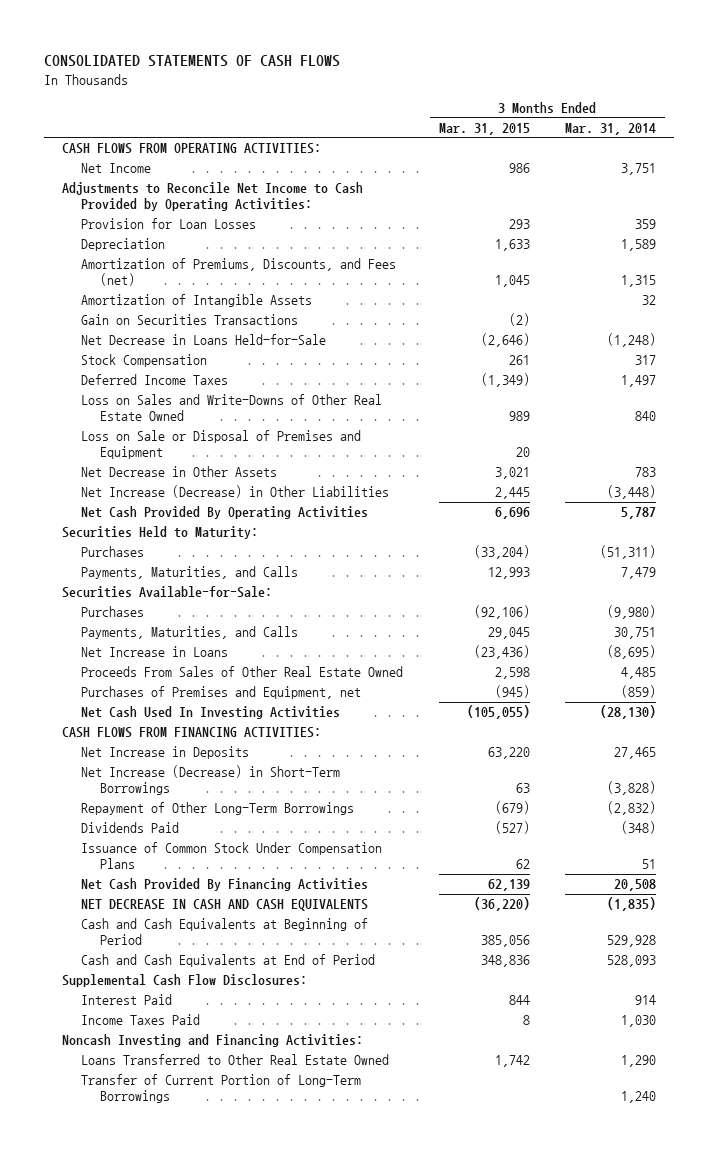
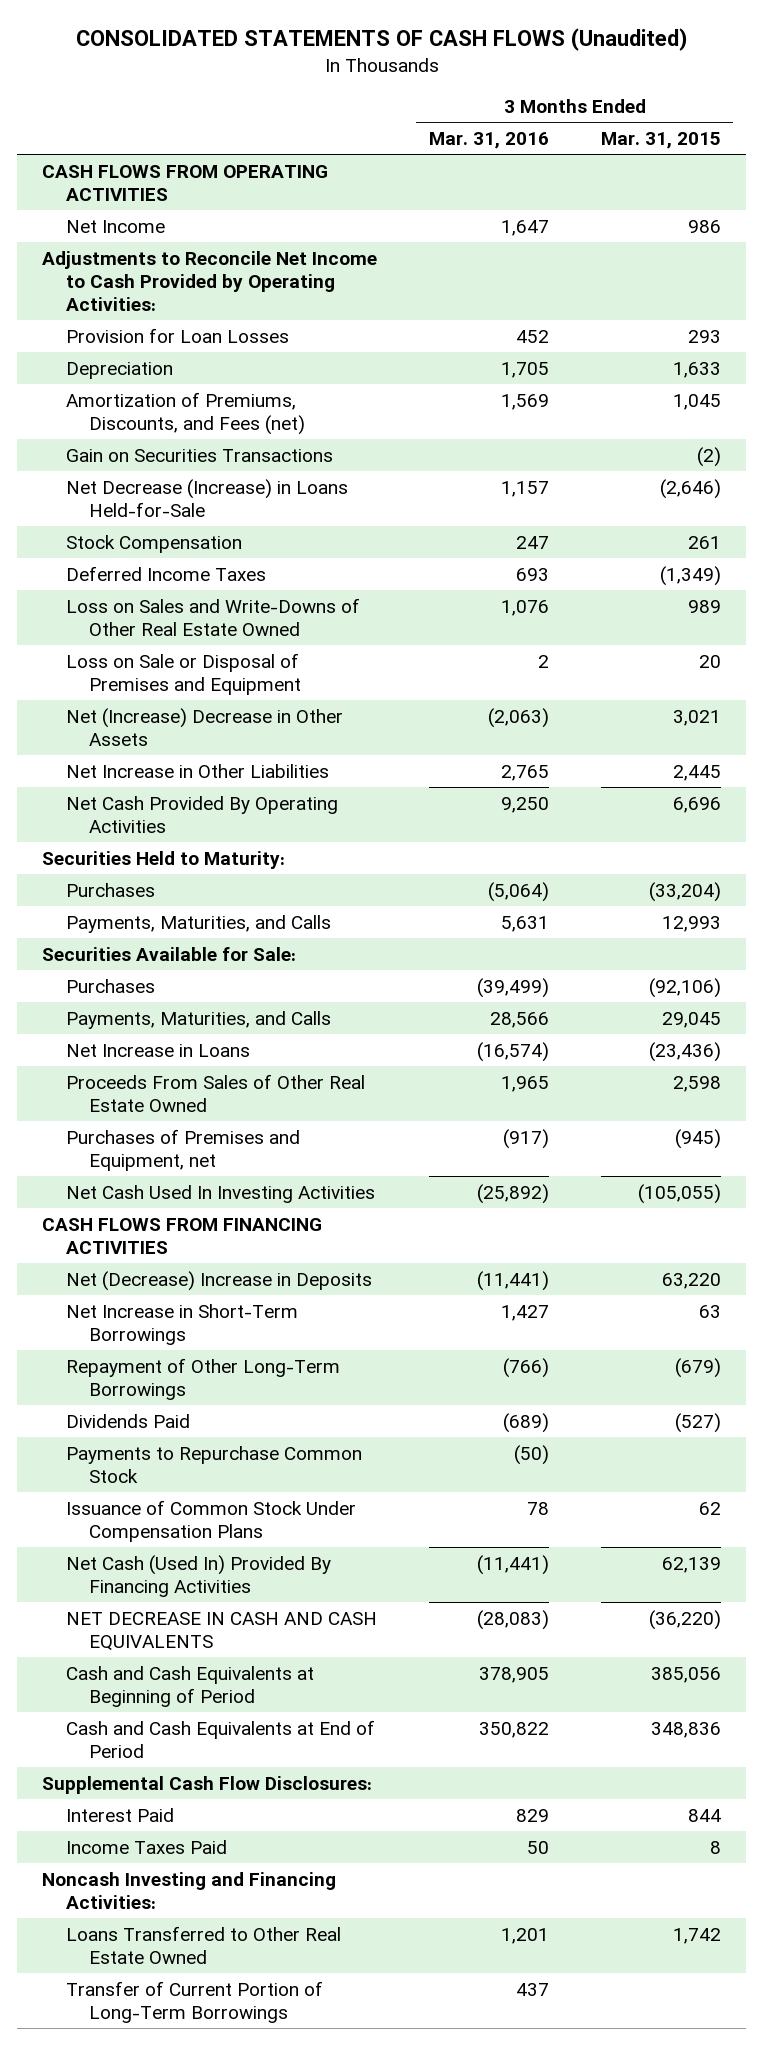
[43,55,340,68] CONSOLIDATED STATEMENTS OF CASH FLOWS -> [75,28,688,52] CONSOLIDATED STATEMENTS OF CASH FLOWS (Unaudited)
[565,122,657,135] Mar. 31, 2014 -> none
none -> [429,131,550,149] Mar. 31, 2016
[61,143,321,155] CASH FLOWS FROM OPERATING ACTIVITIES: -> [42,164,329,201] CASH FLOWS FROM OPERATING ACTIVITIES
[80,294,312,308] Amortization of Intangible Assets -> none
[80,334,326,346] Net Decrease in Loans Held-for-Sale -> [65,478,348,517] Net Decrease (Increase) in Loans Held-for-Sale
[80,466,277,478] Net Decrease in Other Assets -> [65,707,343,746] Net (Increase) Decrease in Other Assets
[80,485,389,499] Net Increase (Decrease) in Other Liabilities -> [65,763,329,778] Net Increase in Other Liabilities
[61,586,272,599] Securities Available-for-Sale: -> [42,946,297,961] Securities Available for Sale:
[61,727,321,739] CASH FLOWS FROM FINANCING ACTIVITIES: -> [42,1217,323,1254] CASH FLOWS FROM FINANCING ACTIVITIES
[80,746,249,760] Net Increase in Deposits -> [65,1270,372,1291] Net (Decrease) Increase in Deposits
[80,765,340,796] Net Increase (Decrease) in Short-Term Borrowings -> [65,1303,298,1345] Net Increase in Short-Term Borrowings
none -> [65,1445,362,1483] Payments to Repurchase Common Stock
[80,878,368,892] Net Cash Provided By Financing Activities -> [65,1554,331,1597] Net Cash (Used In) Provided By Financing Activities

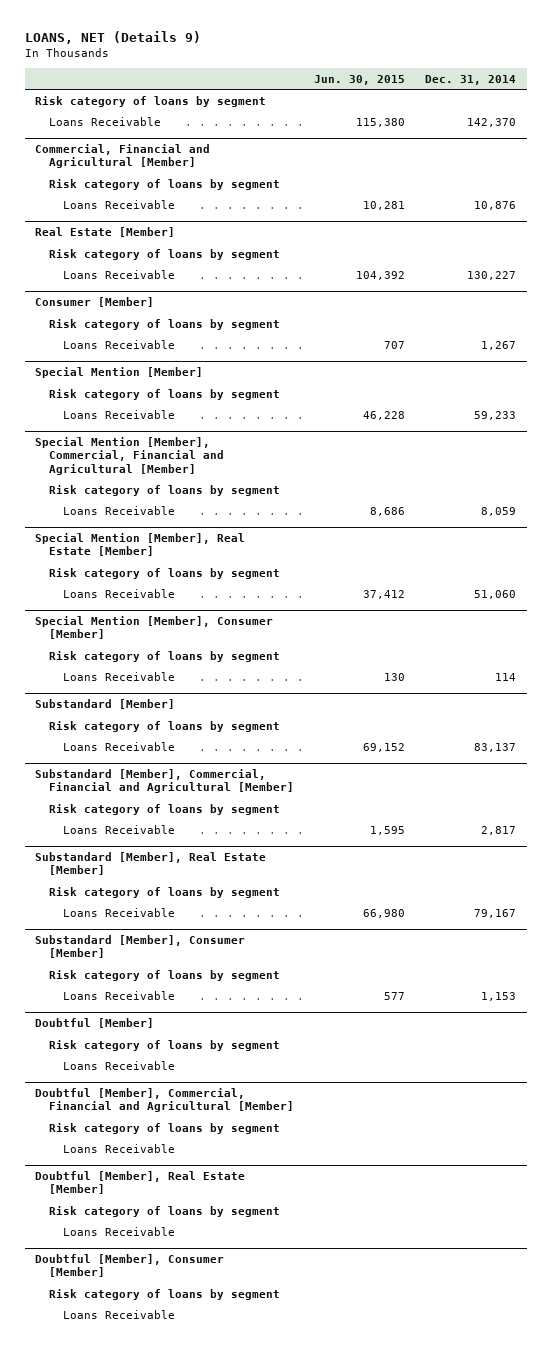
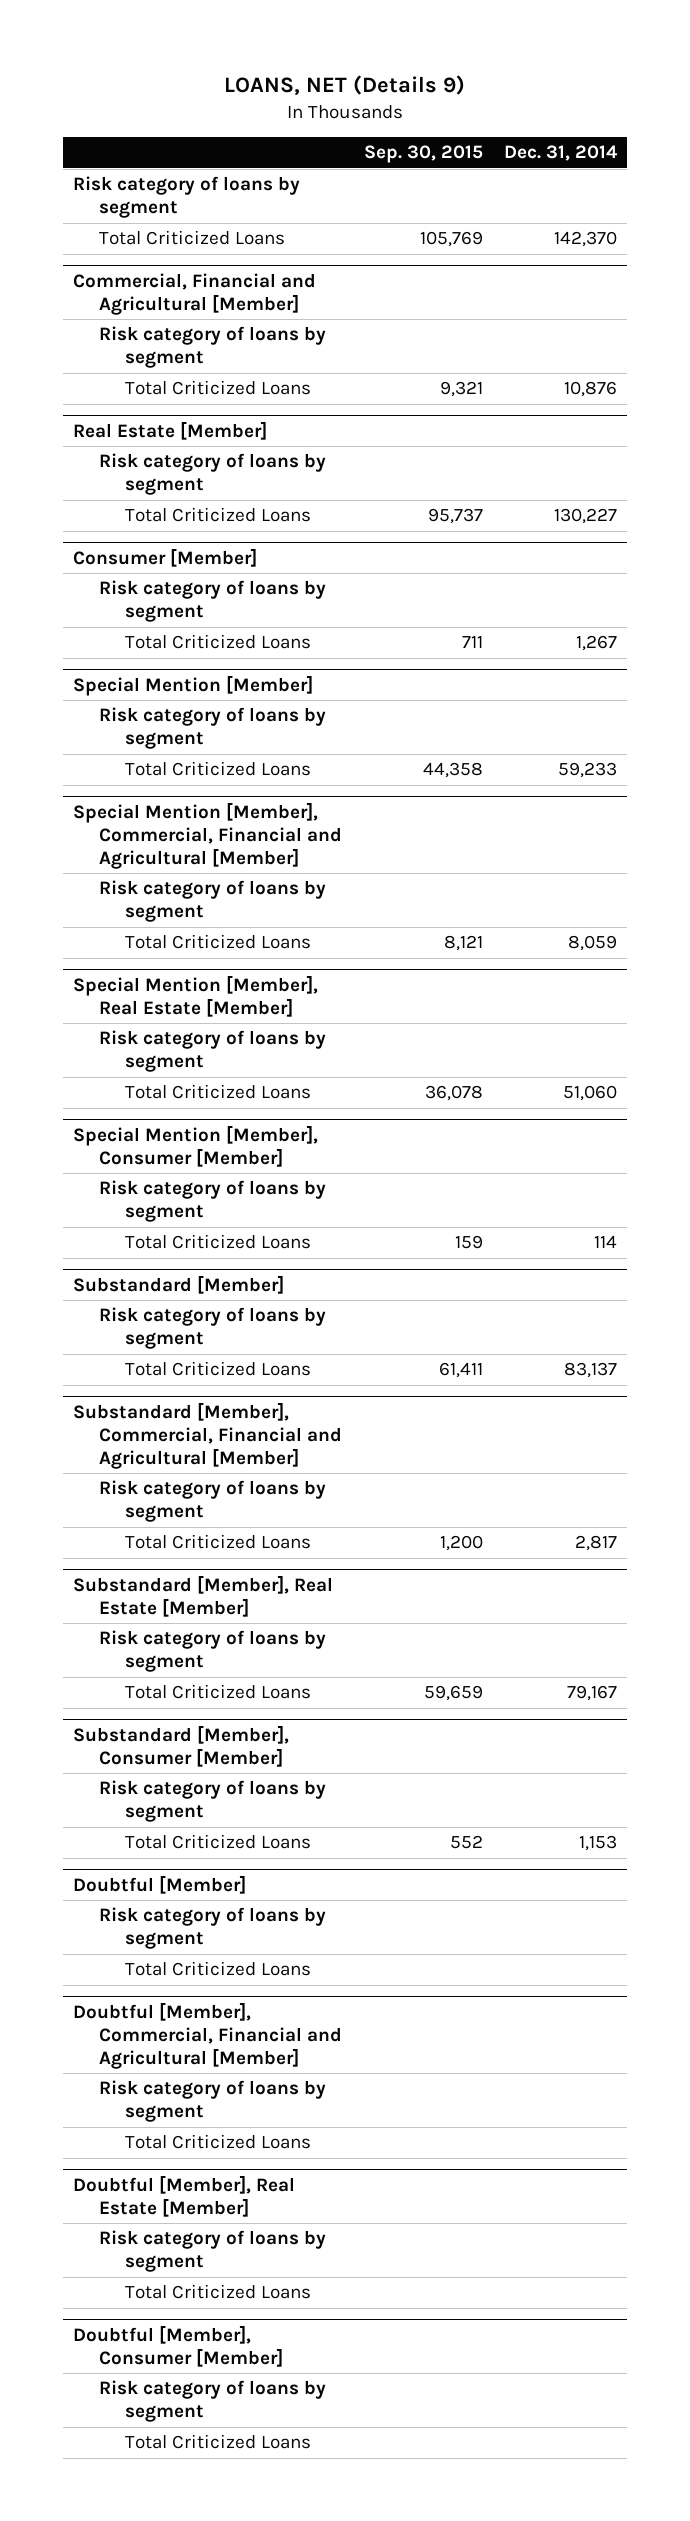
[314,74,406,85] Jun. 30, 2015 -> none
none -> [363,145,483,164] Sep. 30, 2015
[49,116,162,126] Loans Receivable -> [99,230,286,246] Total Criticized Loans
[63,199,176,209] Loans Receivable -> [125,380,312,396] Total Criticized Loans
[63,269,176,279] Loans Receivable -> [125,507,312,523] Total Criticized Loans
[63,339,176,349] Loans Receivable -> [125,634,312,650] Total Criticized Loans
[63,409,176,419] Loans Receivable -> [125,761,312,777] Total Criticized Loans
[63,505,176,515] Loans Receivable -> [125,934,312,950] Total Criticized Loans
[63,588,176,598] Loans Receivable -> [125,1084,312,1100] Total Criticized Loans
[63,671,176,681] Loans Receivable -> [125,1234,312,1250] Total Criticized Loans
[63,741,176,751] Loans Receivable -> [125,1361,312,1377] Total Criticized Loans
[63,824,176,834] Loans Receivable -> [125,1534,312,1550] Total Criticized Loans
[63,907,176,917] Loans Receivable -> [125,1684,312,1700] Total Criticized Loans
[63,990,176,1000] Loans Receivable -> [125,1834,312,1850] Total Criticized Loans
[63,1060,176,1070] Loans Receivable -> [125,1961,312,1977] Total Criticized Loans
[63,1143,176,1153] Loans Receivable -> [125,2134,312,2150] Total Criticized Loans
[63,1226,176,1236] Loans Receivable -> [125,2284,312,2300] Total Criticized Loans
[63,1309,176,1319] Loans Receivable -> [125,2434,312,2450] Total Criticized Loans

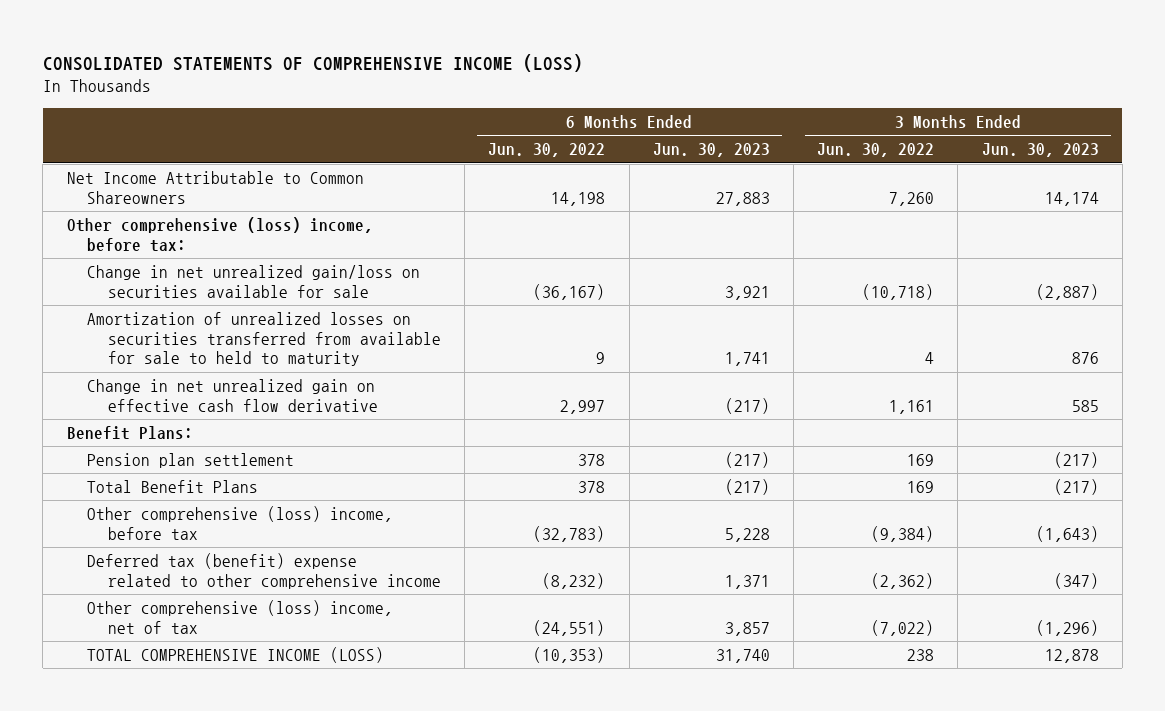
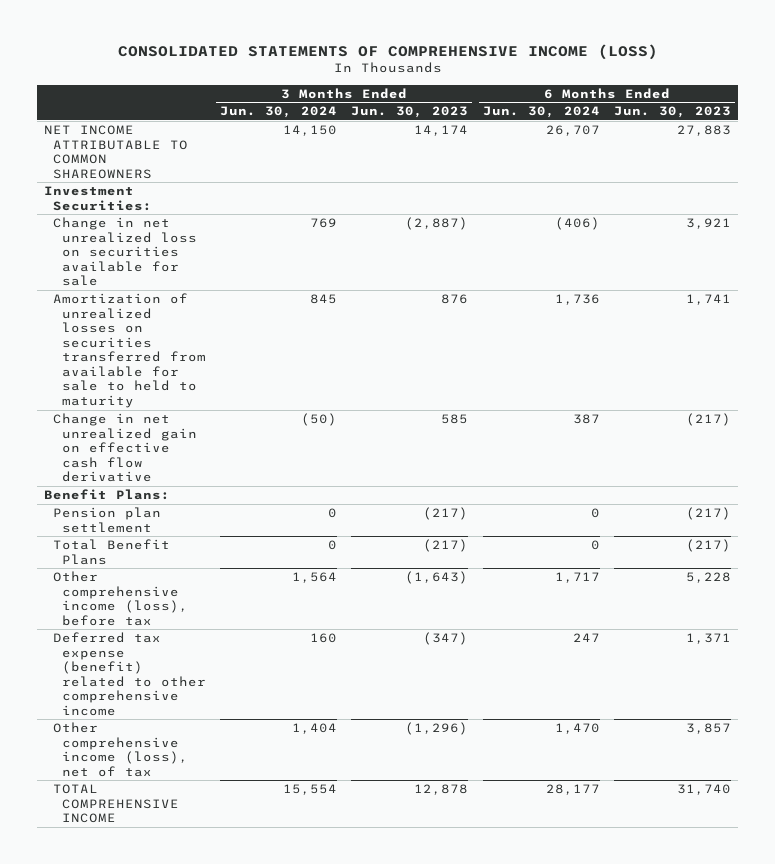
[488,143,606,158] Jun. 30, 2022 -> none
[817,143,935,158] Jun. 30, 2022 -> none
none -> [219,106,337,119] Jun. 30, 2024
none -> [482,106,600,119] Jun. 30, 2024
[66,217,373,252] Other comprehensive (loss) income, before tax: -> none
[66,171,364,204] Net Income Attributable to Common Shareowners -> [44,125,188,179] NET INCOME ATTRIBUTABLE TO COMMON SHAREOWNERS
none -> [44,186,152,211] Investment Securities:
[87,265,421,298] Change in net unrealized gain/loss on securities available for sale -> [52,217,197,287] Change in net unrealized loss on securities available for sale
[87,506,394,540] Other comprehensive (loss) income, before tax -> [52,571,188,626] Other comprehensive income (loss), before tax
[87,553,441,589] Deferred tax (benefit) expense related to other comprehensive income -> [52,632,206,716] Deferred tax expense (benefit) related to other comprehensive income
[87,600,394,634] Other comprehensive (loss) income, net of tax -> [52,722,188,777] Other comprehensive income (loss), net of tax
[87,647,385,664] TOTAL COMPREHENSIVE INCOME (LOSS) -> [52,784,179,824] TOTAL COMPREHENSIVE INCOME

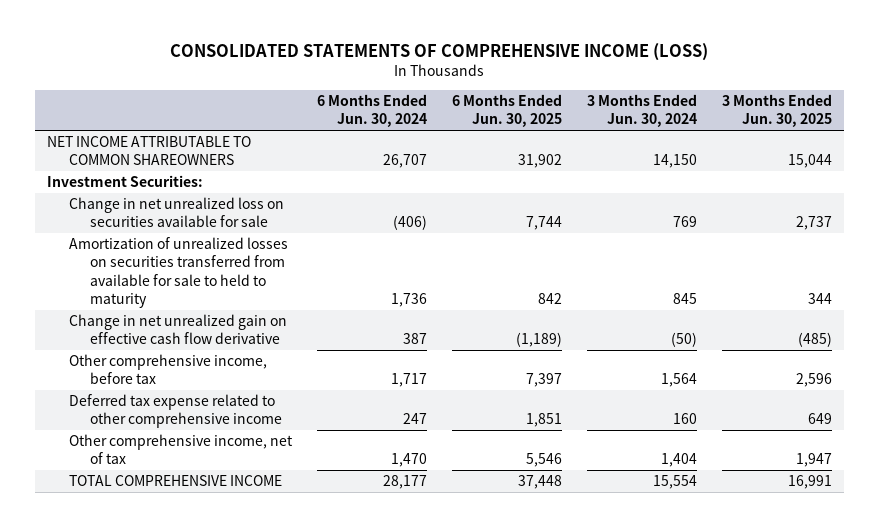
[351,106,469,119] Jun. 30, 2023 -> none
[613,106,731,119] Jun. 30, 2023 -> none
none -> [451,94,562,128] 6 Months Ended Jun. 30, 2025
none -> [721,94,832,128] 3 Months Ended Jun. 30, 2025
[44,489,171,501] Benefit Plans: -> none
[52,507,161,533] Pension plan settlement -> none
[52,539,170,565] Total Benefit Plans -> none
[52,571,188,626] Other comprehensive income (loss), before tax -> [68,354,267,385] Other comprehensive income, before tax
[52,632,206,716] Deferred tax expense (benefit) related to other comprehensive income -> [68,394,283,429] Deferred tax expense related to other comprehensive income
[52,722,188,777] Other comprehensive income (loss), net of tax -> [68,434,293,465] Other comprehensive income, net of tax

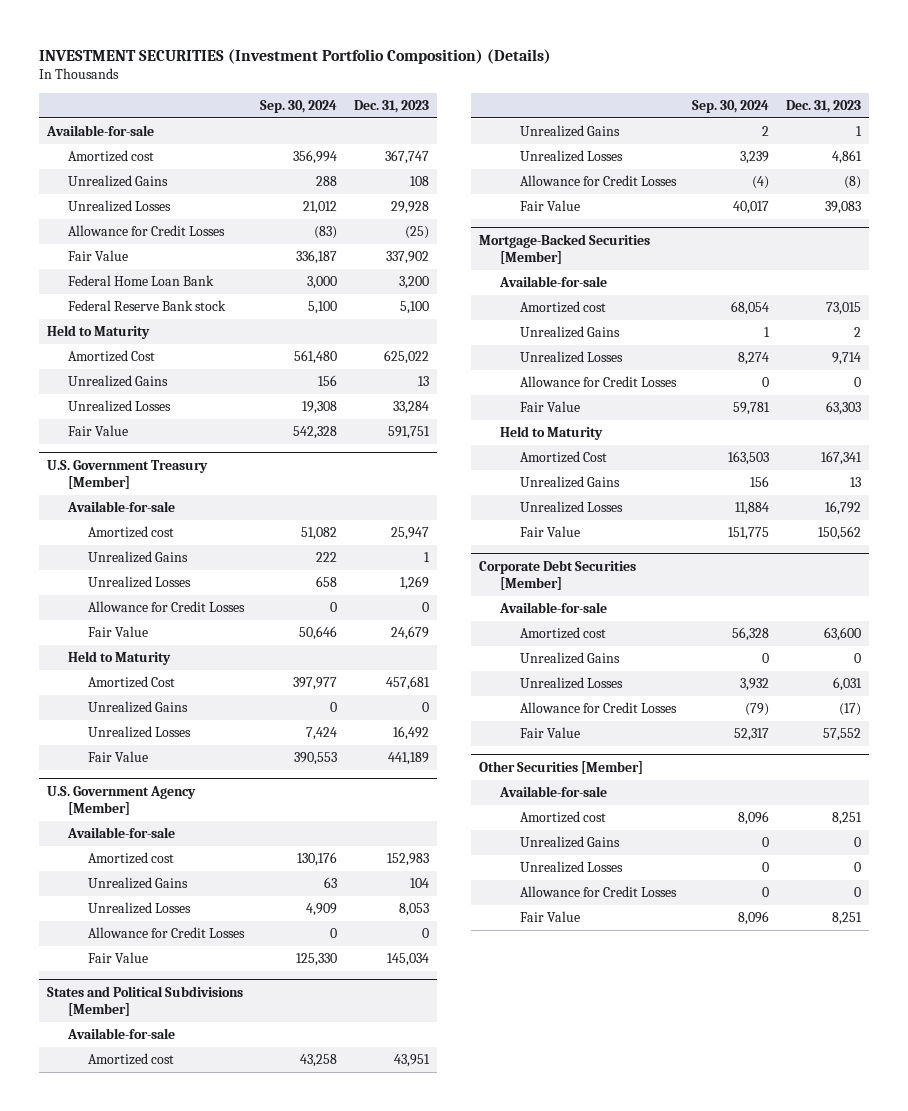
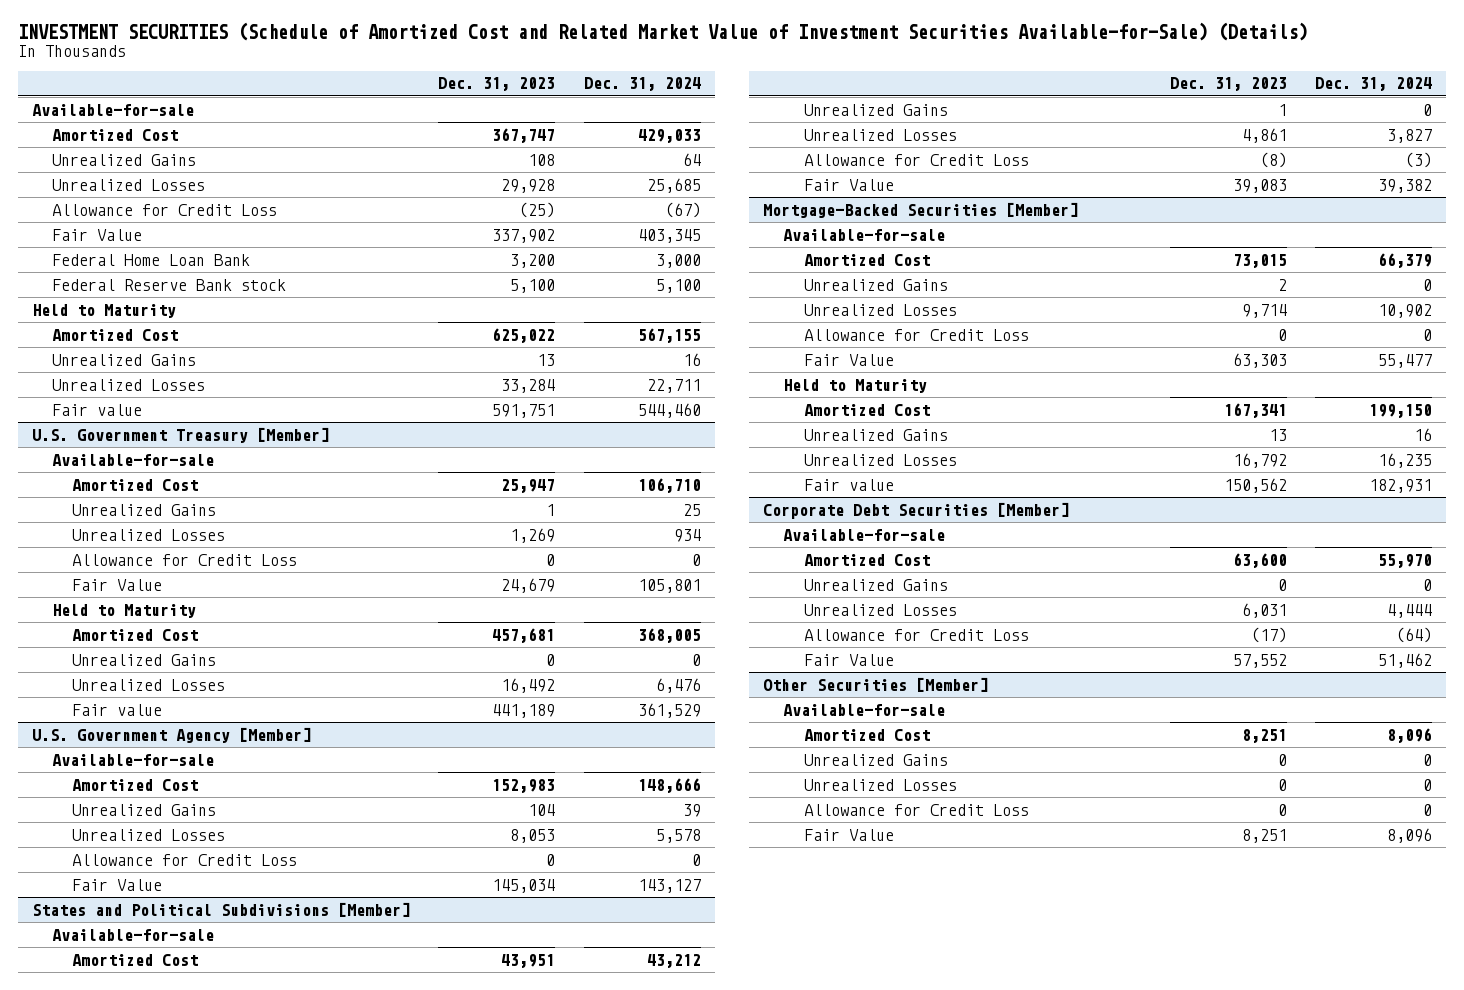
[39,48,552,64] INVESTMENT SECURITIES (Investment Portfolio Composition) (Details) -> [17,21,1308,41] INVESTMENT SECURITIES (Schedule of Amortized Cost and Related Market Value of Investment Securities Available-for-Sale) (Details)
[260,100,338,114] Sep. 30, 2024 -> none
none -> [583,77,701,92] Dec. 31, 2024
[67,150,154,163] Amortized cost -> [52,128,179,141] Amortized Cost
[67,225,225,237] Allowance for Credit Losses -> [52,203,278,216] Allowance for Credit Loss
[67,425,128,437] Fair Value -> [52,403,143,416] Fair value
[88,526,175,539] Amortized cost -> [72,478,199,491] Amortized Cost
[88,601,246,613] Allowance for Credit Losses -> [72,553,298,566] Allowance for Credit Loss
[88,751,149,763] Fair Value -> [72,703,163,716] Fair value
[88,852,175,865] Amortized cost -> [72,778,199,791] Amortized Cost
[88,927,246,939] Allowance for Credit Losses -> [72,853,298,866] Allowance for Credit Loss
[88,1053,175,1066] Amortized cost -> [72,953,199,966] Amortized Cost
[520,175,678,187] Allowance for Credit Losses -> [803,153,1029,166] Allowance for Credit Loss
[520,301,607,314] Amortized cost -> [803,253,930,266] Amortized Cost
[520,376,678,388] Allowance for Credit Losses -> [803,328,1029,341] Allowance for Credit Loss
[520,526,581,538] Fair Value -> [803,478,894,491] Fair value
[520,627,607,640] Amortized cost -> [803,553,930,566] Amortized Cost
[520,702,678,714] Allowance for Credit Losses -> [803,628,1029,641] Allowance for Credit Loss
[520,811,607,824] Amortized cost -> [803,728,930,741] Amortized Cost
[520,886,678,898] Allowance for Credit Losses -> [803,803,1029,816] Allowance for Credit Loss

